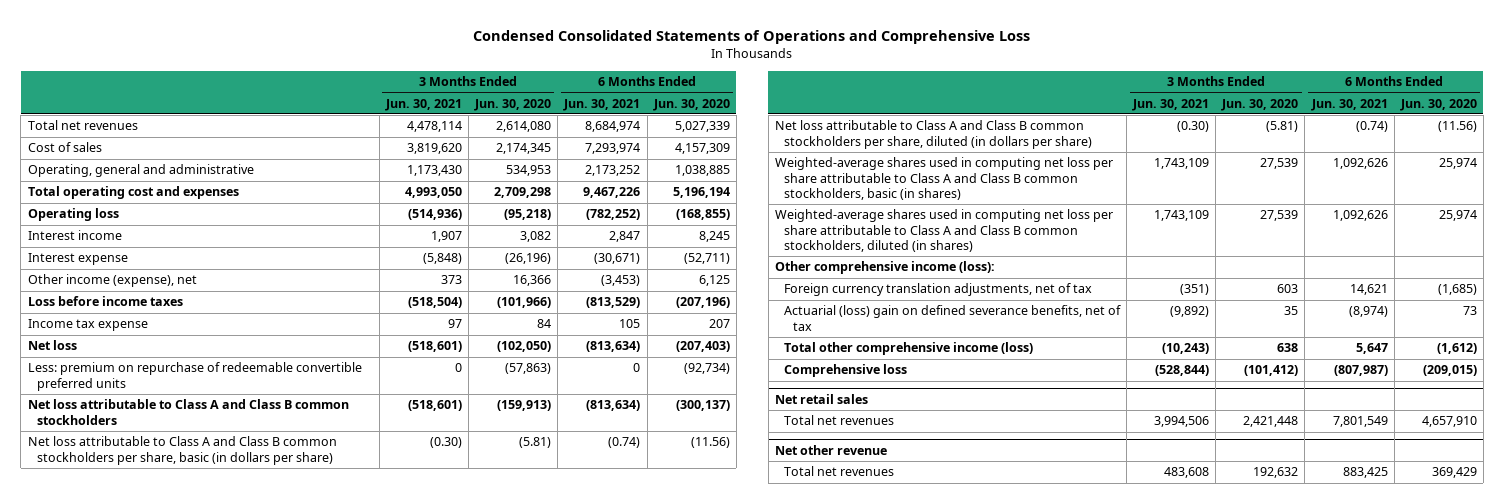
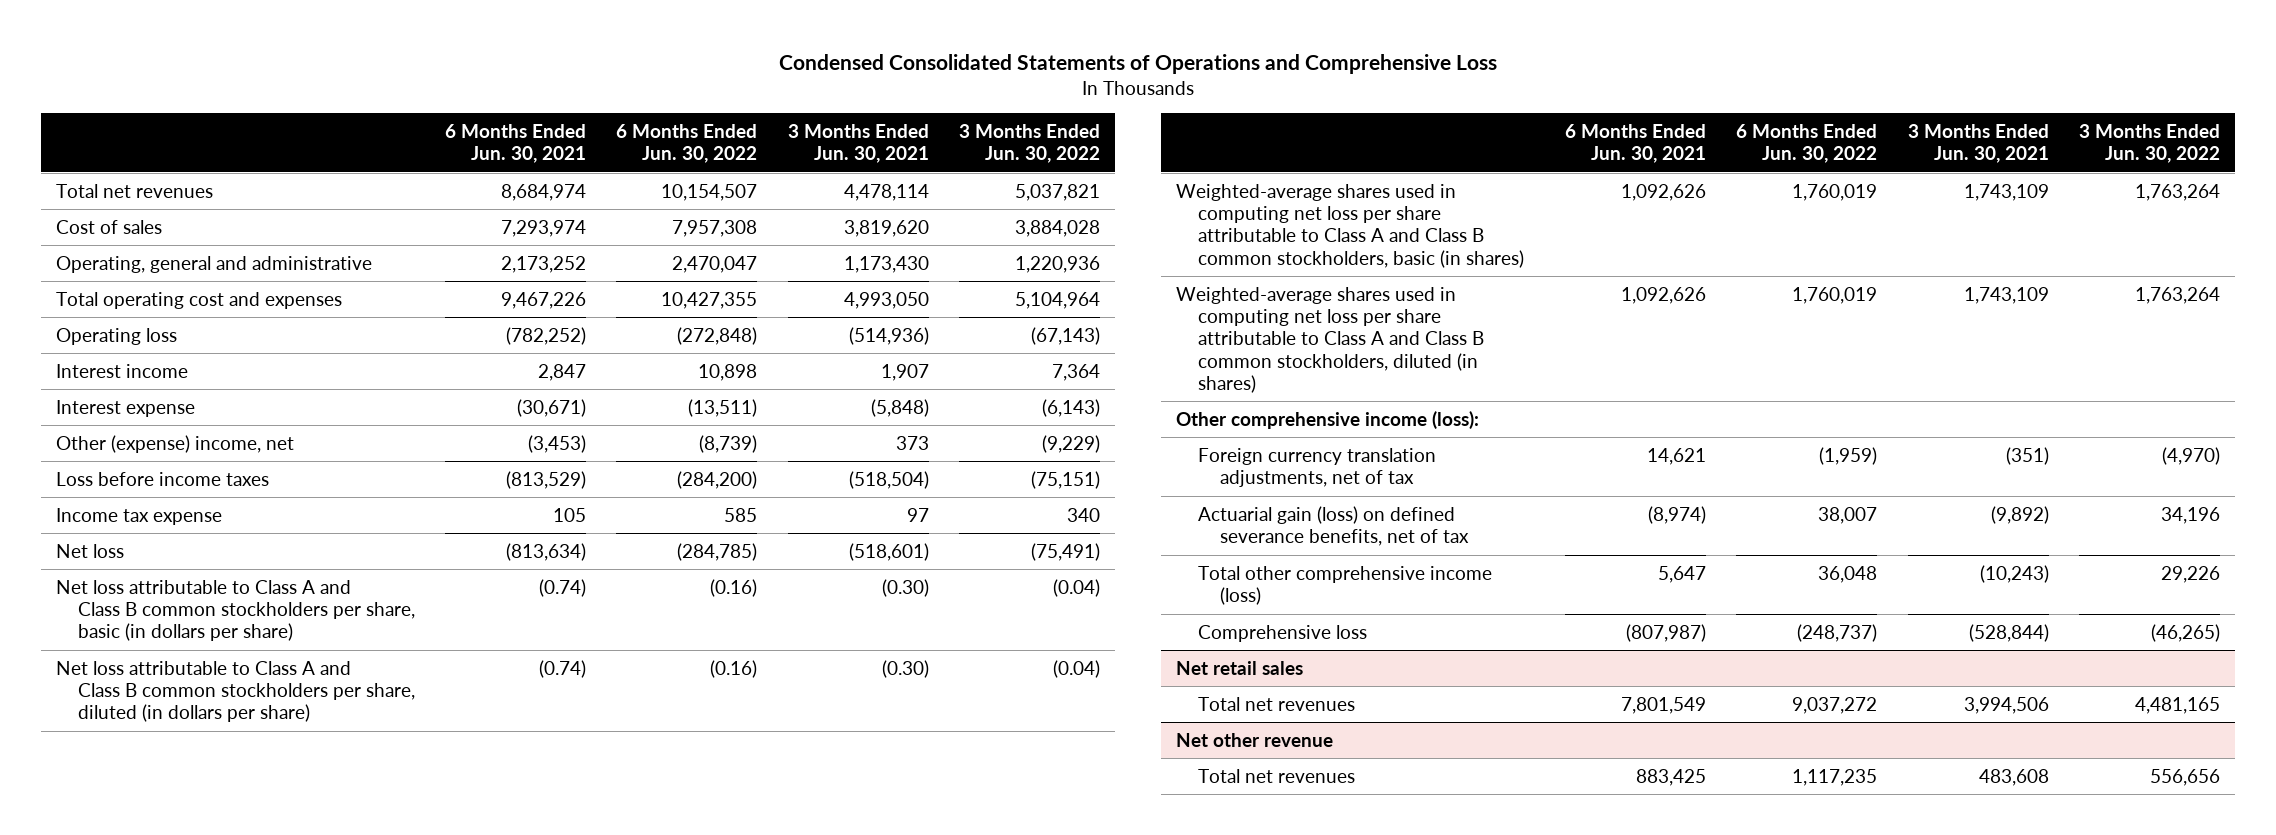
[474,98,552,111] Jun. 30, 2020 -> none
[652,98,730,111] Jun. 30, 2020 -> none
none -> [616,123,758,164] 6 Months Ended Jun. 30, 2022
none -> [958,123,1100,164] 3 Months Ended Jun. 30, 2022
[27,274,197,288] Other income (expense), net -> [56,434,295,453] Other (expense) income, net
[27,362,362,391] Less: premium on repurchase of redeemable convertible preferred units -> none
[27,399,349,425] Net loss attributable to Class A and Class B common stockholders -> none
[783,305,1121,331] Actuarial (loss) gain on defined severance benefits, net of tax -> [1197,505,1469,547] Actuarial gain (loss) on defined severance benefits, net of tax

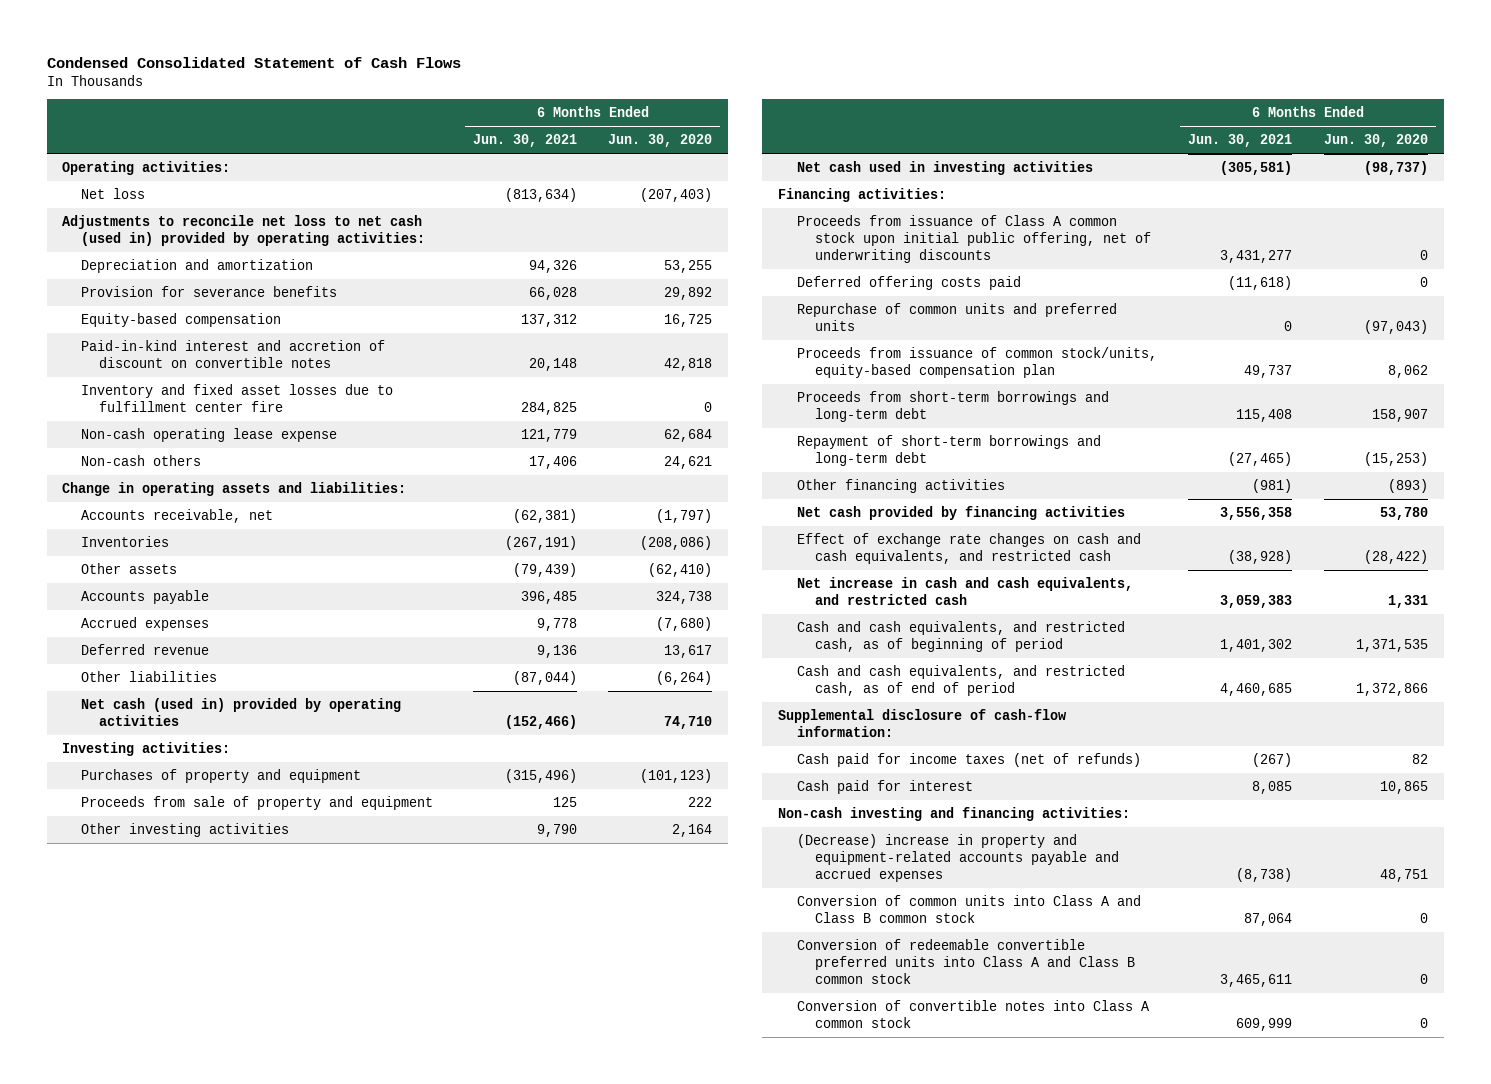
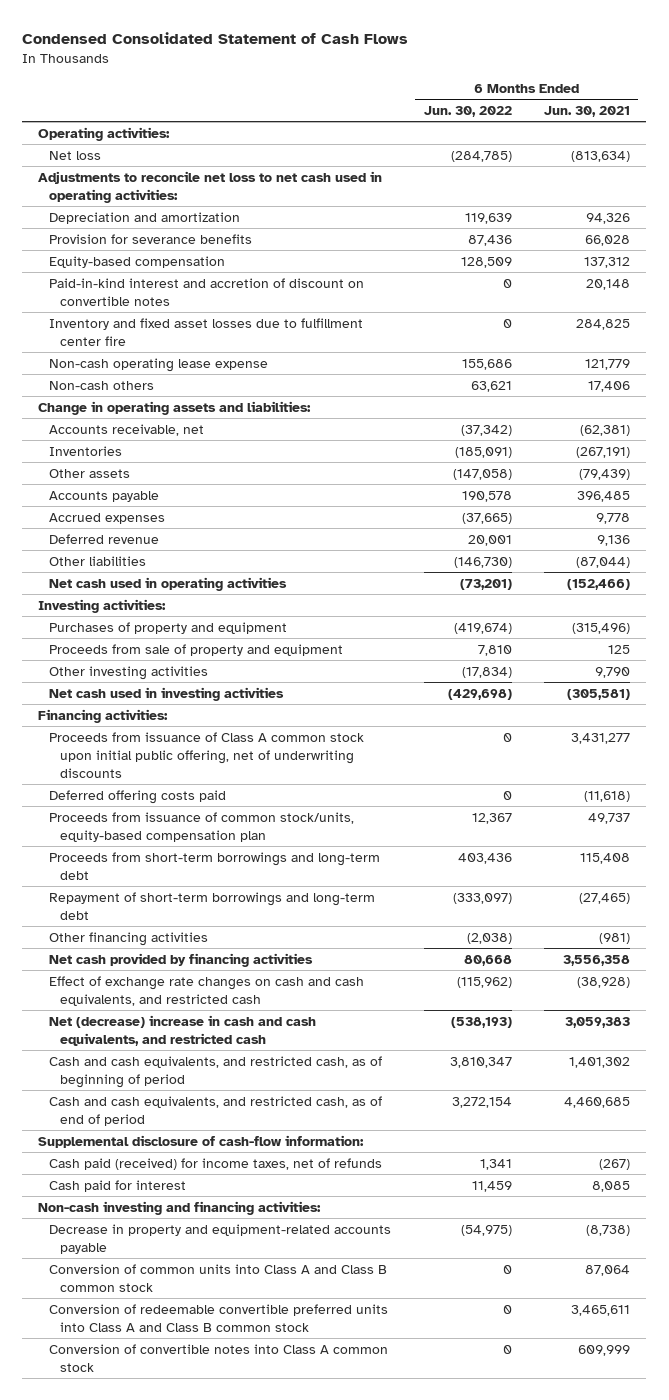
[608,134,713,148] Jun. 30, 2020 -> none
none -> [423,105,512,117] Jun. 30, 2022
[62,214,425,247] Adjustments to reconcile net loss to net cash (used in) provided by operating activities: -> [38,170,383,203] Adjustments to reconcile net loss to net cash used in operating activities:
[80,697,401,727] Net cash (used in) provided by operating activities -> [49,576,288,591] Net cash used in operating activities
[796,302,1117,332] Repurchase of common units and preferred units -> none
[796,576,1133,606] Net increase in cash and cash equivalents, and restricted cash -> [49,1014,317,1046] Net (decrease) increase in cash and cash equivalents, and restricted cash
[796,752,1141,767] Cash paid for income taxes (net of refunds) -> [49,1157,383,1170] Cash paid (received) for income taxes, net of refunds
[796,833,1119,883] (Decrease) increase in property and equipment-related accounts payable and accrued expenses -> [49,1223,392,1254] Decrease in property and equipment-related accounts payable

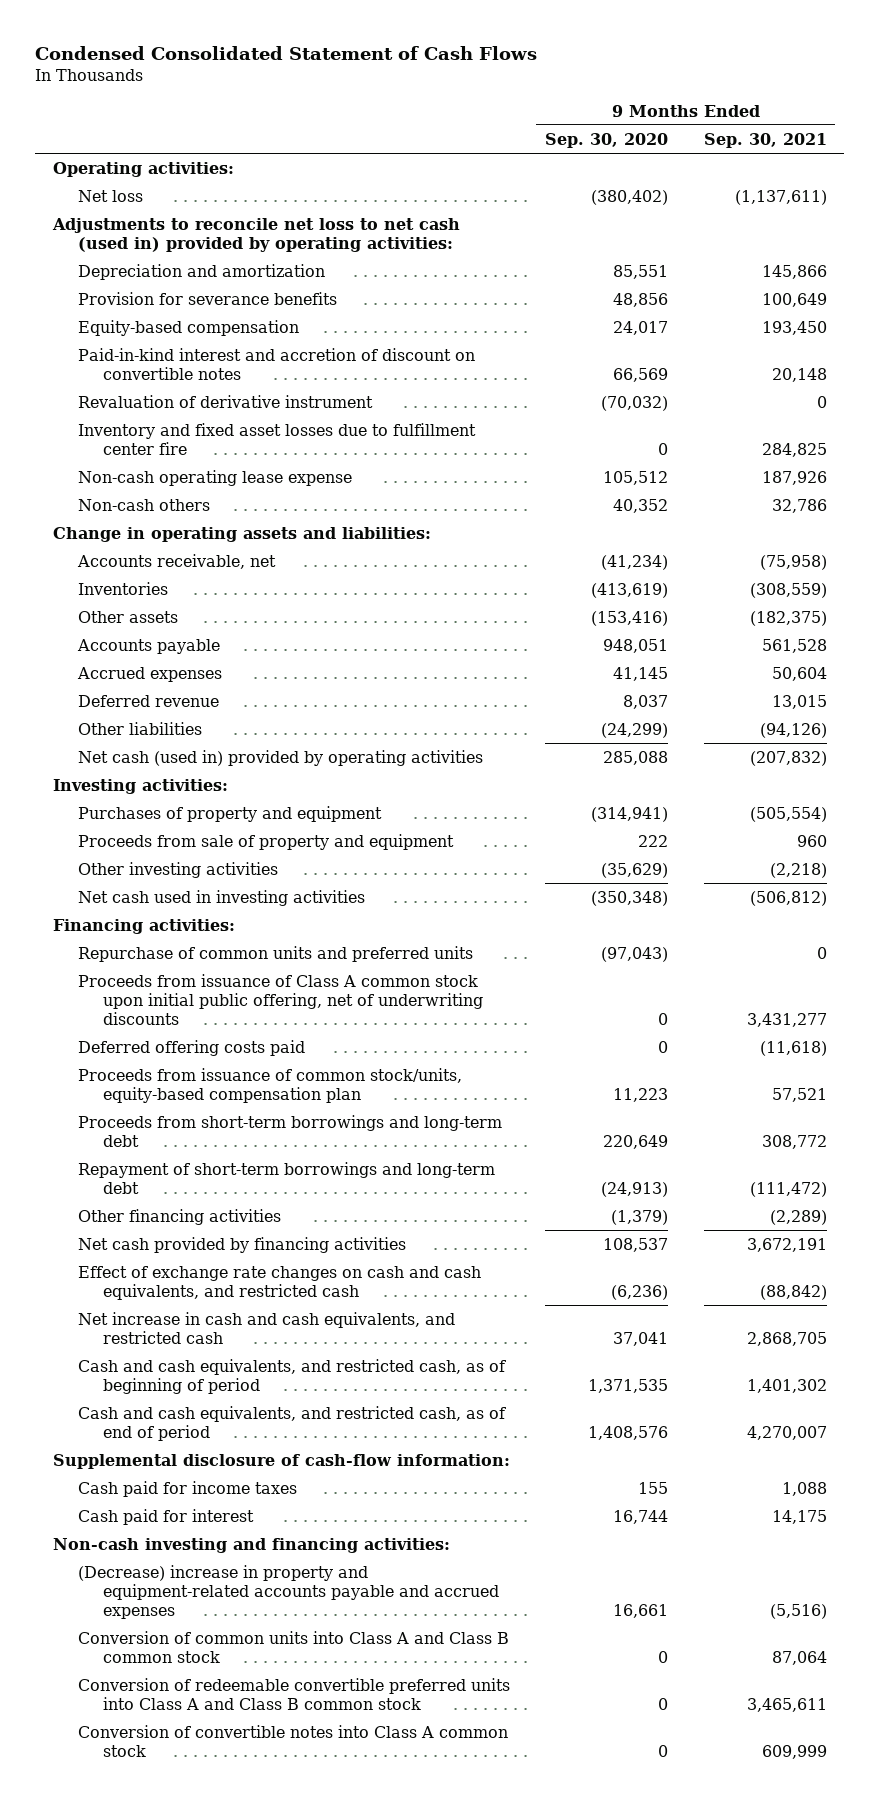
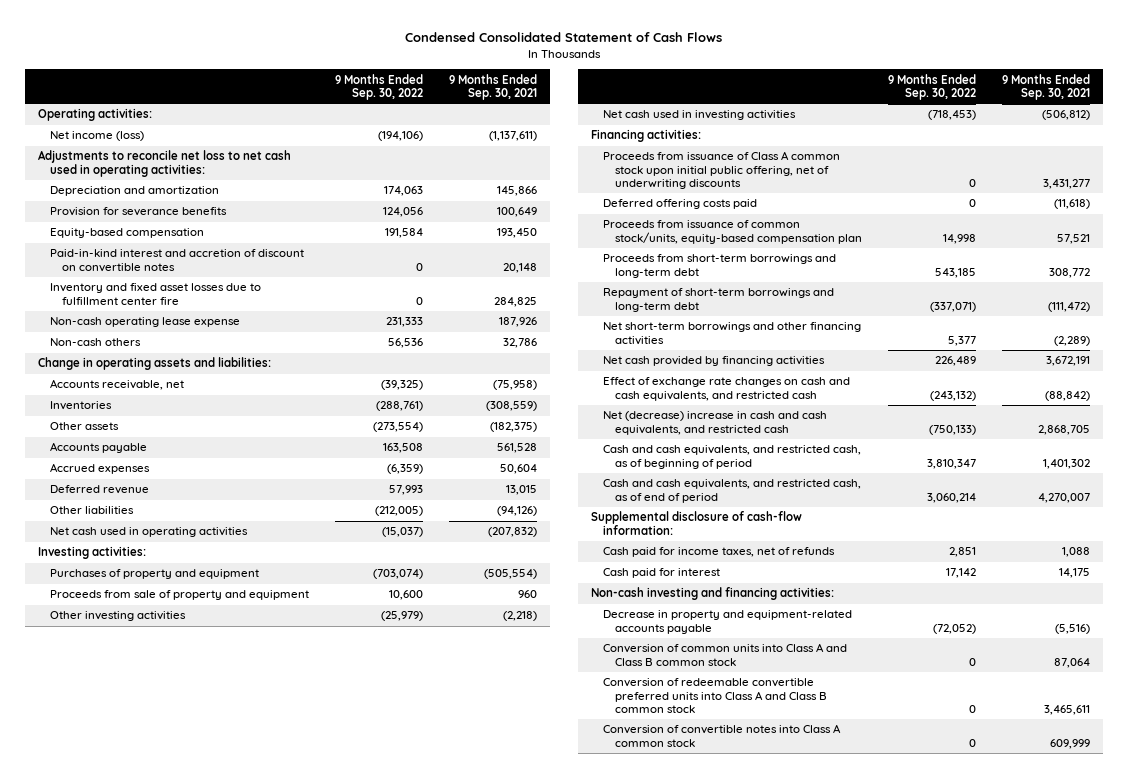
[545,132,669,148] Sep. 30, 2020 -> none
none -> [334,73,423,101] 9 Months Ended Sep. 30, 2022
[77,189,143,202] Net loss -> [49,131,144,142] Net income (loss)
[51,217,460,252] Adjustments to reconcile net loss to net cash (used in) provided by operating activities: -> [37,150,291,177] Adjustments to reconcile net loss to net cash used in operating activities:
[77,394,373,408] Revaluation of derivative instrument -> none
[77,749,483,766] Net cash (used in) provided by operating activities -> [49,527,248,538] Net cash used in operating activities
[77,945,473,962] Repurchase of common units and preferred units -> none
[77,1208,281,1225] Other financing activities -> [603,322,862,345] Net short-term borrowings and other financing activities
[77,1311,455,1344] Net increase in cash and cash equivalents, and restricted cash -> [603,411,828,435] Net (decrease) increase in cash and cash equivalents, and restricted cash
[77,1480,297,1497] Cash paid for income taxes -> [603,547,836,558] Cash paid for income taxes, net of refunds
[77,1564,499,1620] (Decrease) increase in property and equipment-related accounts payable and accrued expenses -> [603,610,853,634] Decrease in property and equipment-related accounts payable

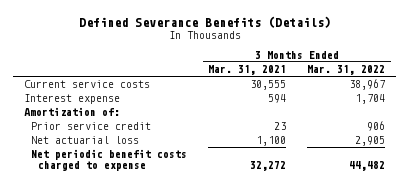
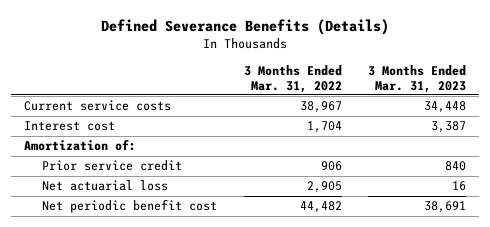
[208,65,287,76] Mar. 31, 2021 -> none
none -> [368,64,467,93] 3 Months Ended Mar. 31, 2023
[23,94,120,105] Interest expense -> [23,121,115,132] Interest cost
[30,149,187,172] Net periodic benefit costs charged to expense -> [42,199,218,214] Net periodic benefit cost

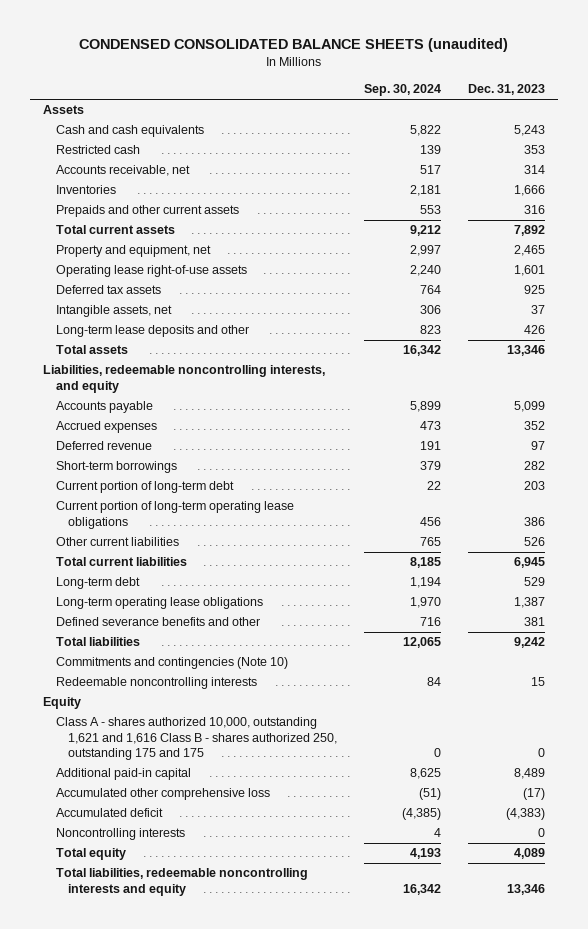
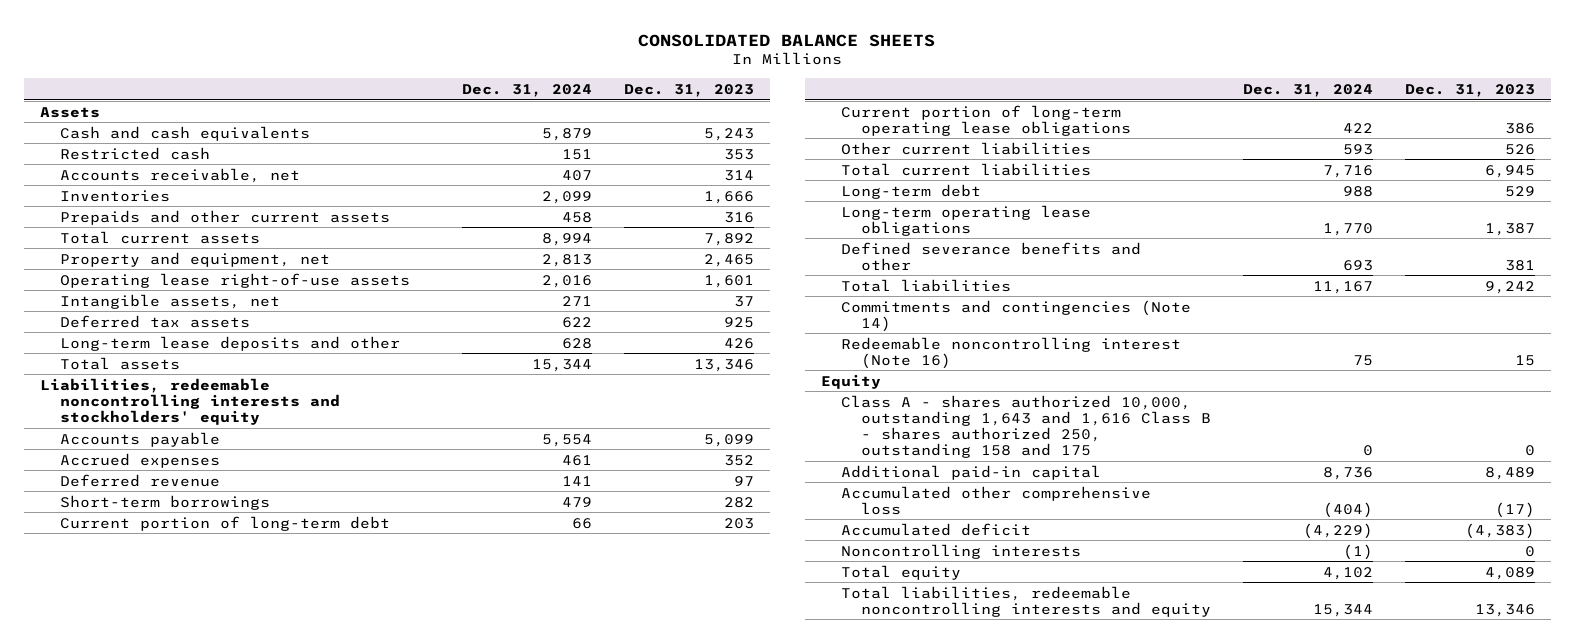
[78,38,508,53] CONDENSED CONSOLIDATED BALANCE SHEETS (unaudited) -> [638,33,936,47] CONSOLIDATED BALANCE SHEETS
[363,84,441,97] Sep. 30, 2024 -> none
none -> [462,84,593,98] Dec. 31, 2024
[55,285,161,295] Deferred tax assets -> [60,314,251,328] Deferred tax assets
[43,365,326,393] Liabilities, redeemable noncontrolling interests, and equity -> [39,377,341,425] Liabilities, redeemable noncontrolling interests and stockholders' equity
[55,657,288,670] Commitments and contingencies (Note 10) -> [841,299,1192,332] Commitments and contingencies (Note 14)
[55,677,257,690] Redeemable noncontrolling interests -> [841,336,1182,369] Redeemable noncontrolling interest (Note 16)
[55,717,338,761] Class A - shares authorized 10,000, outstanding 1,621 and 1,616 Class B - shares authorized 250, outstanding 175 and 175 -> [841,394,1212,458] Class A - shares authorized 10,000, outstanding 1,643 and 1,616 Class B - shares authorized 250, outstanding 158 and 175

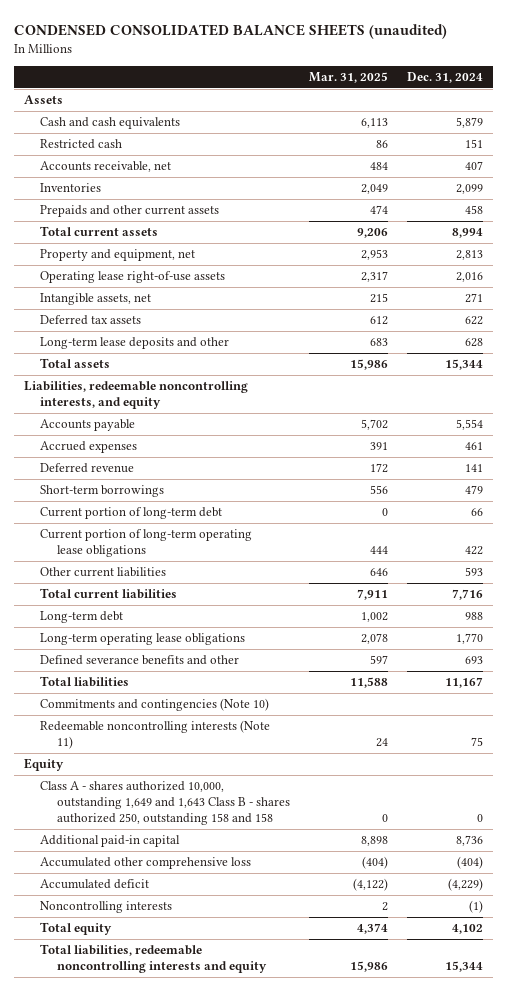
[638,33,936,47] CONSOLIDATED BALANCE SHEETS -> [14,23,448,39] CONDENSED CONSOLIDATED BALANCE SHEETS (unaudited)
[624,84,755,98] Dec. 31, 2023 -> none
none -> [308,72,388,84] Mar. 31, 2025
[39,377,341,425] Liabilities, redeemable noncontrolling interests and stockholders' equity -> [23,381,248,410] Liabilities, redeemable noncontrolling interests, and equity
[841,299,1192,332] Commitments and contingencies (Note 14) -> [40,698,270,712] Commitments and contingencies (Note 10)
[841,336,1182,369] Redeemable noncontrolling interest (Note 16) -> [40,720,271,750] Redeemable noncontrolling interests (Note 11)
[841,394,1212,458] Class A - shares authorized 10,000, outstanding 1,643 and 1,616 Class B - shares authorized 250, outstanding 158 and 175 -> [40,781,290,826] Class A - shares authorized 10,000, outstanding 1,649 and 1,643 Class B - shares authorized 250, outstanding 158 and 158

